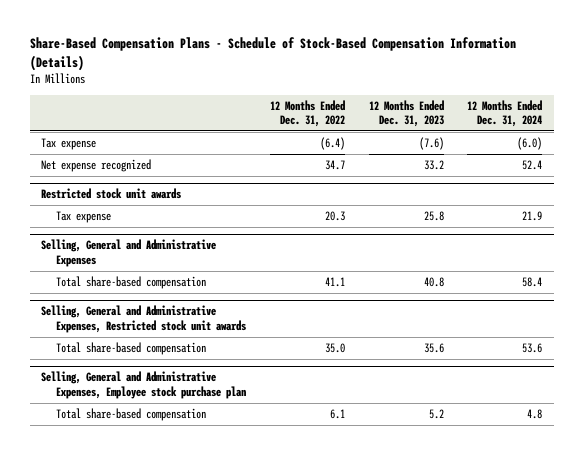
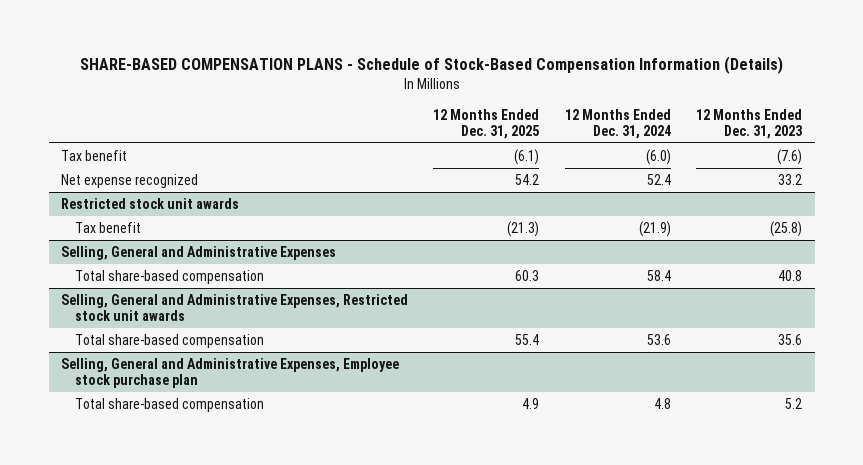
[29,37,516,71] Share-Based Compensation Plans - Schedule of Stock-Based Compensation Information (Details) -> [79,56,783,75] SHARE-BASED COMPENSATION PLANS - Schedule of Stock-Based Compensation Information (Details)
[269,99,345,128] 12 Months Ended Dec. 31, 2022 -> none
none -> [433,108,540,139] 12 Months Ended Dec. 31, 2025
[41,137,97,150] Tax expense -> [61,149,128,161] Tax benefit
[55,210,111,223] Tax expense -> [74,221,141,233] Tax benefit
[423,210,444,221] 25.8 -> [770,220,803,237] (25.8)
[522,210,543,221] 21.9 -> [638,220,671,237] (21.9)

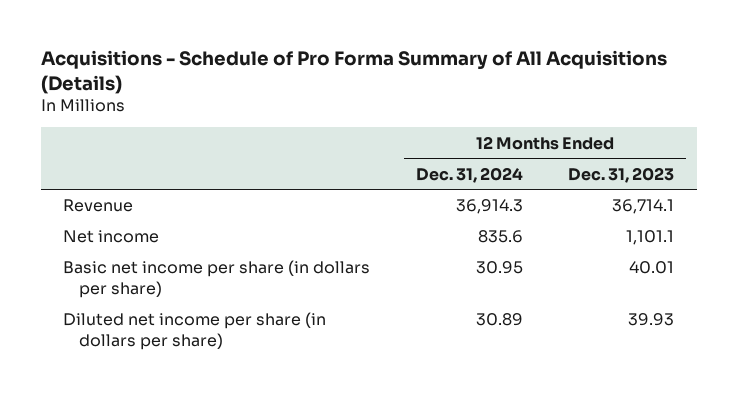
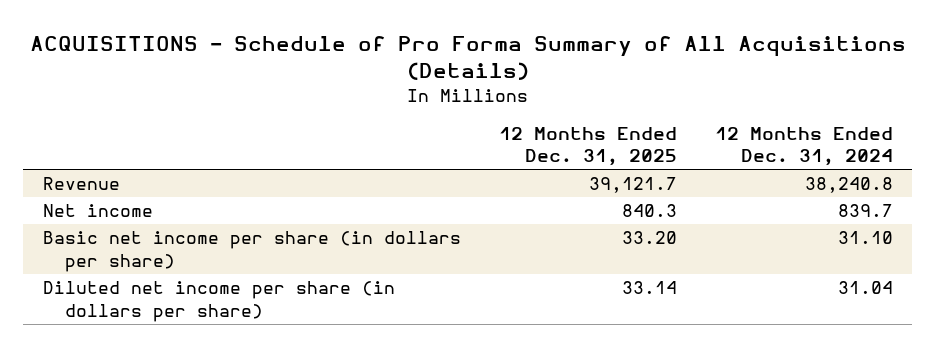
[40,50,667,94] Acquisitions - Schedule of Pro Forma Summary of All Acquisitions (Details) -> [29,35,906,81] ACQUISITIONS - Schedule of Pro Forma Summary of All Acquisitions (Details)
[568,166,675,183] Dec. 31, 2023 -> none
none -> [498,126,677,167] 12 Months Ended Dec. 31, 2025
[455,199,523,215] 36,914.3 -> [804,177,893,194] 38,240.8
[477,230,523,244] 835.6 -> [837,204,893,218] 839.7
[475,261,523,275] 30.95 -> [837,231,893,245] 31.10
[475,313,523,327] 30.89 -> [837,281,893,295] 31.04

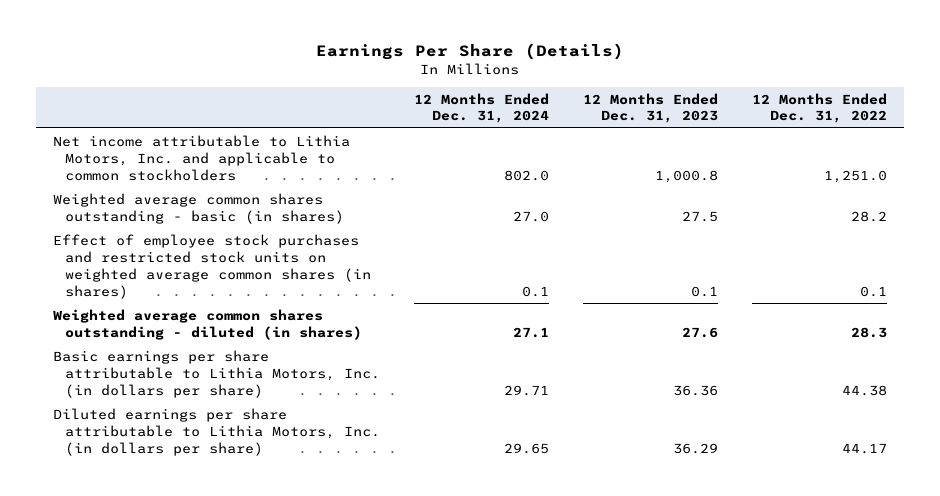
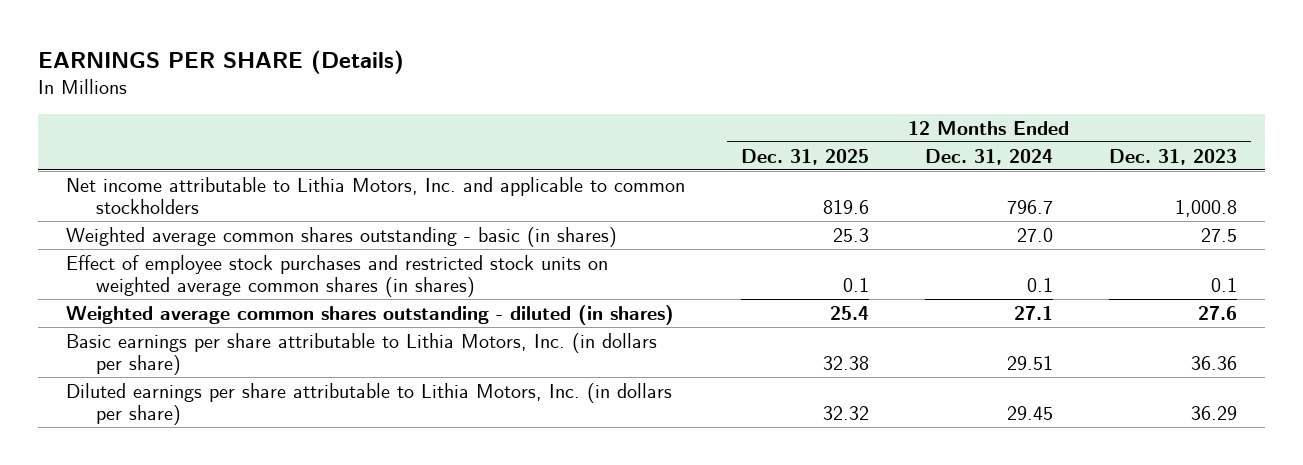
[316,43,625,61] Earnings Per Share (Details) -> [37,50,404,75] EARNINGS PER SHARE (Details)
[752,92,888,124] 12 Months Ended Dec. 31, 2022 -> none
none -> [741,148,870,165] Dec. 31, 2025
[503,169,549,181] 802.0 -> [1007,200,1054,215] 796.7
[503,384,549,396] 29.71 -> [1007,356,1054,371] 29.51
[503,442,549,454] 29.65 -> [1007,406,1054,421] 29.45

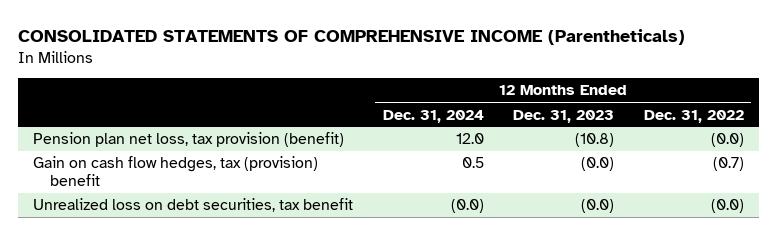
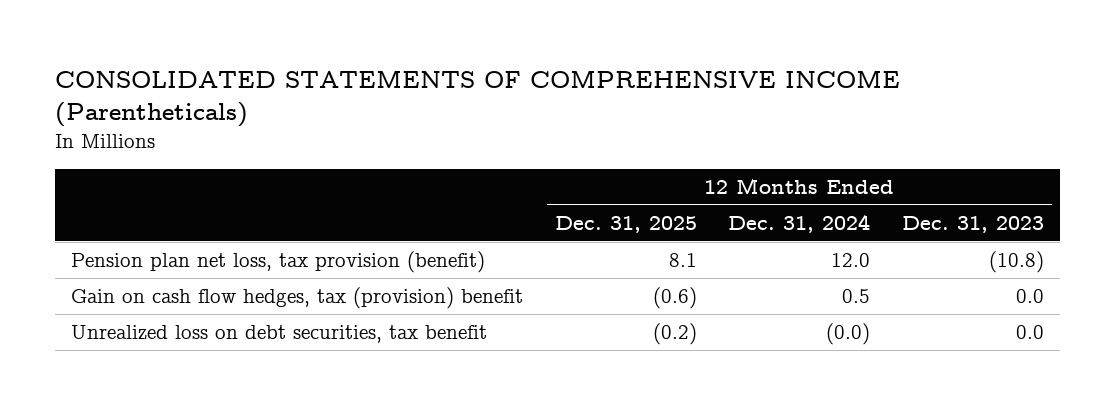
[644,109,745,123] Dec. 31, 2022 -> none
none -> [554,216,697,234] Dec. 31, 2025
[581,157,615,172] (0.0) -> [1016,289,1045,304] 0.0
[581,199,615,214] (0.0) -> [1016,325,1045,340] 0.0

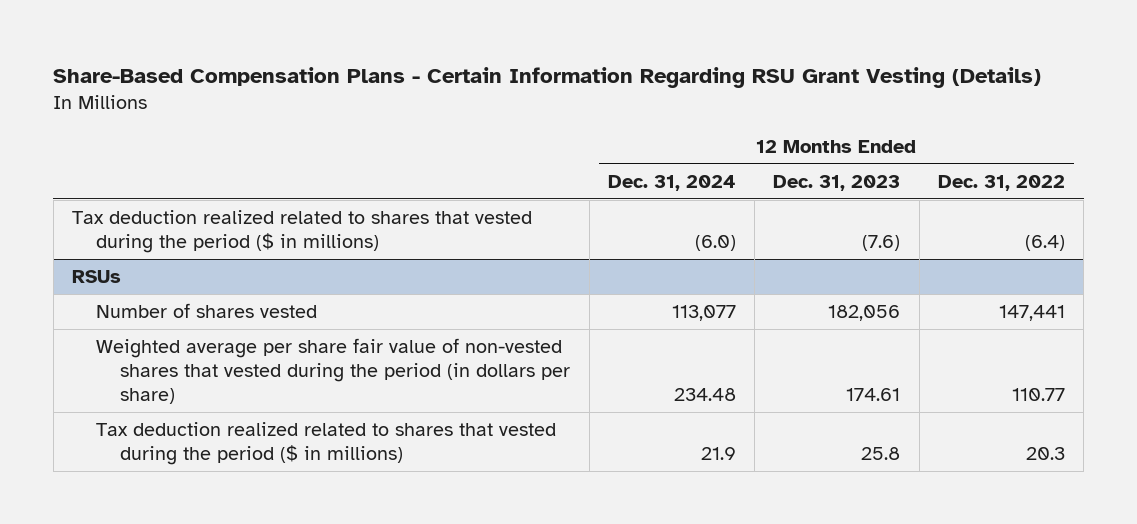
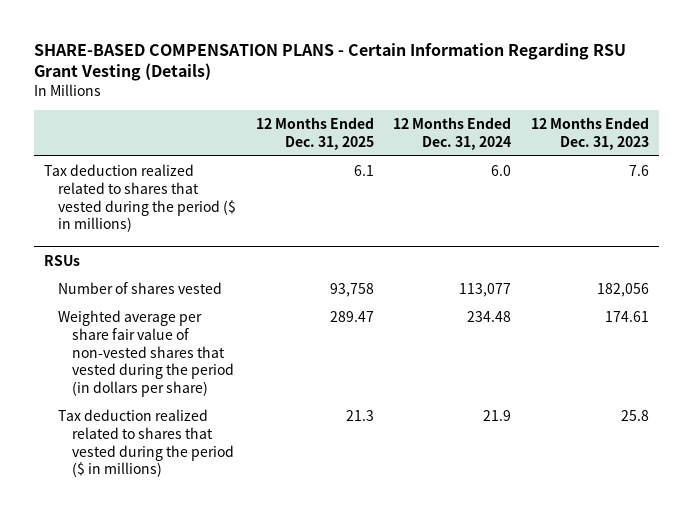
[53,67,1042,89] Share-Based Compensation Plans - Certain Information Regarding RSU Grant Vesting (Details) -> [33,42,626,82] SHARE-BASED COMPENSATION PLANS - Certain Information Regarding RSU Grant Vesting (Details)
[937,174,1065,191] Dec. 31, 2022 -> none
none -> [255,117,374,150] 12 Months Ended Dec. 31, 2025
[694,234,736,251] (6.0) -> [491,164,512,176] 6.0
[862,234,901,251] (7.6) -> [629,164,650,176] 7.6

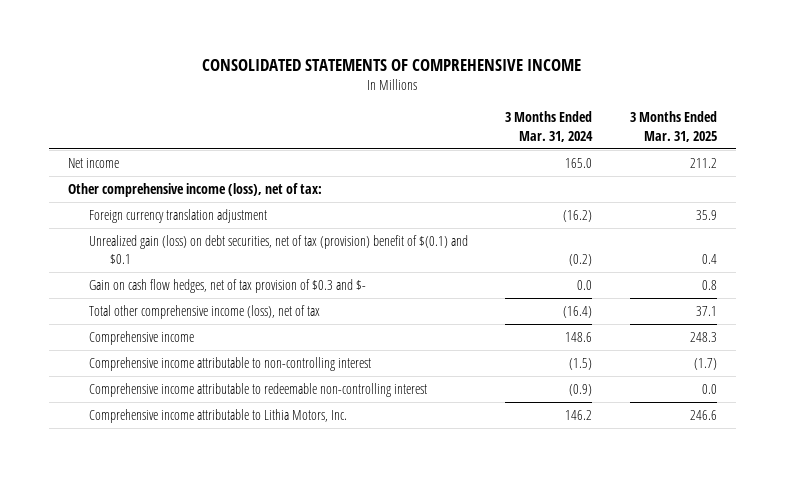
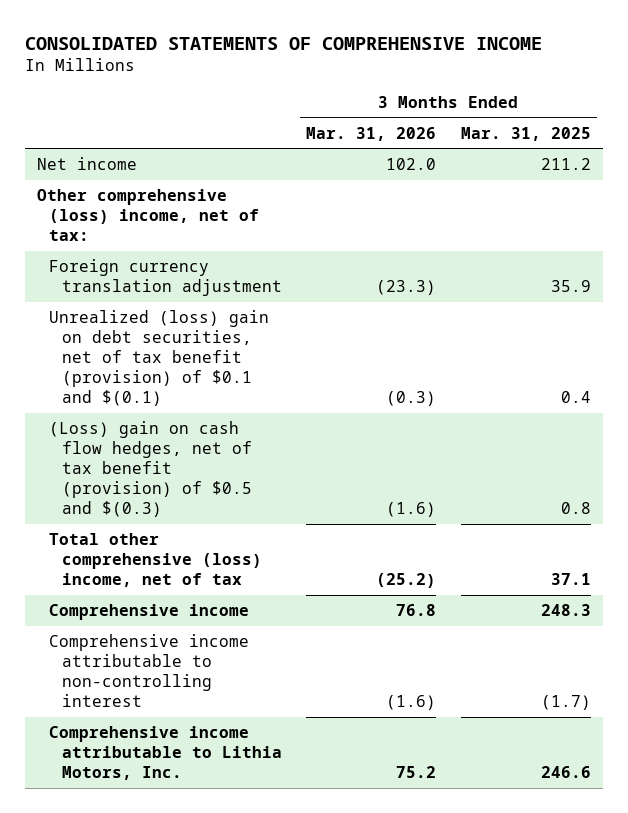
[505,111,594,142] 3 Months Ended Mar. 31, 2024 -> none
none -> [306,126,437,141] Mar. 31, 2026
[67,183,322,198] Other comprehensive income (loss), net of tax: -> [36,189,260,242] Other comprehensive (loss) income, net of tax:
[88,235,468,265] Unrealized gain (loss) on debt securities, net of tax (provision) benefit of $(0.1) and $0.1 -> [49,310,270,407] Unrealized (loss) gain on debt securities, net of tax benefit (provision) of $0.1 and $(0.1)
[88,279,366,294] Gain on cash flow hedges, net of tax provision of $0.3 and $- -> [49,421,252,518] (Loss) gain on cash flow hedges, net of tax benefit (provision) of $0.5 and $(0.3)
[88,305,320,320] Total other comprehensive income (loss), net of tax -> [49,533,262,588] Total other comprehensive (loss) income, net of tax
[88,383,427,398] Comprehensive income attributable to redeemable non-controlling interest -> none

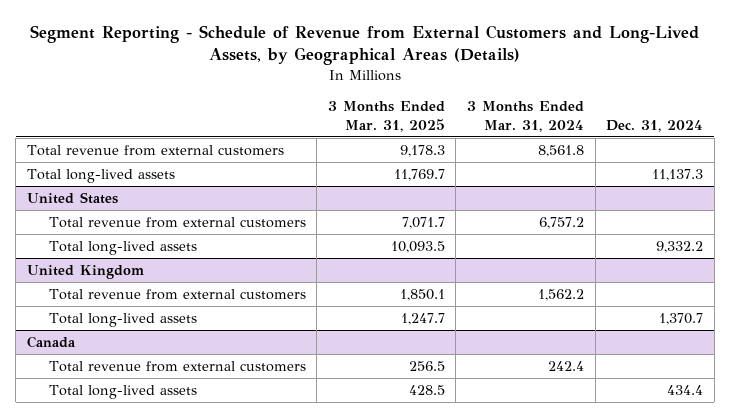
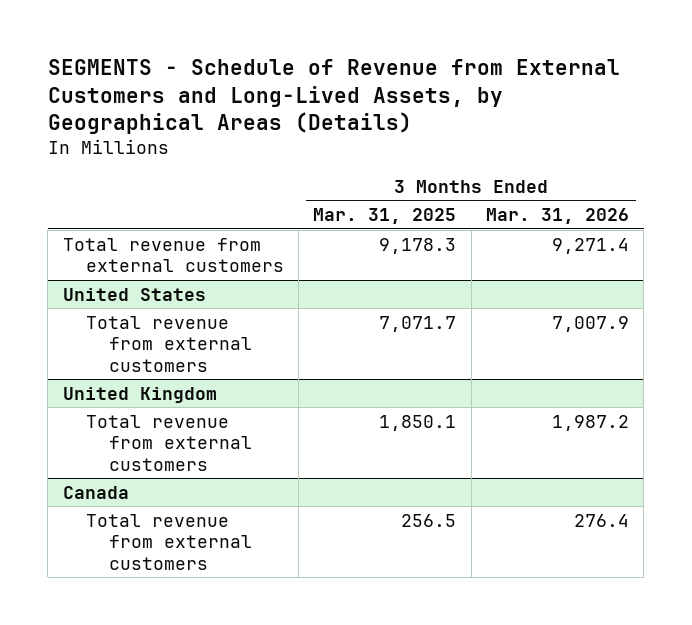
[30,25,700,66] Segment Reporting - Schedule of Revenue from External Customers and Long-Lived Assets, by Geographical Areas (Details) -> [47,59,620,135] SEGMENTS - Schedule of Revenue from External Customers and Long-Lived Assets, by Geographical Areas (Details)
[466,101,584,132] 3 Months Ended Mar. 31, 2024 -> none
[606,119,704,132] Dec. 31, 2024 -> none
none -> [485,207,629,224] Mar. 31, 2026
[26,168,175,183] Total long-lived assets -> none
[48,240,197,255] Total long-lived assets -> none
[48,312,197,327] Total long-lived assets -> none
[48,384,197,399] Total long-lived assets -> none

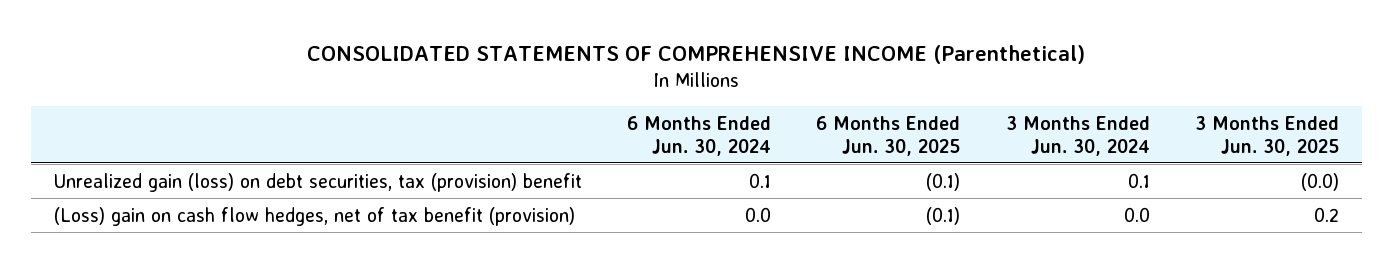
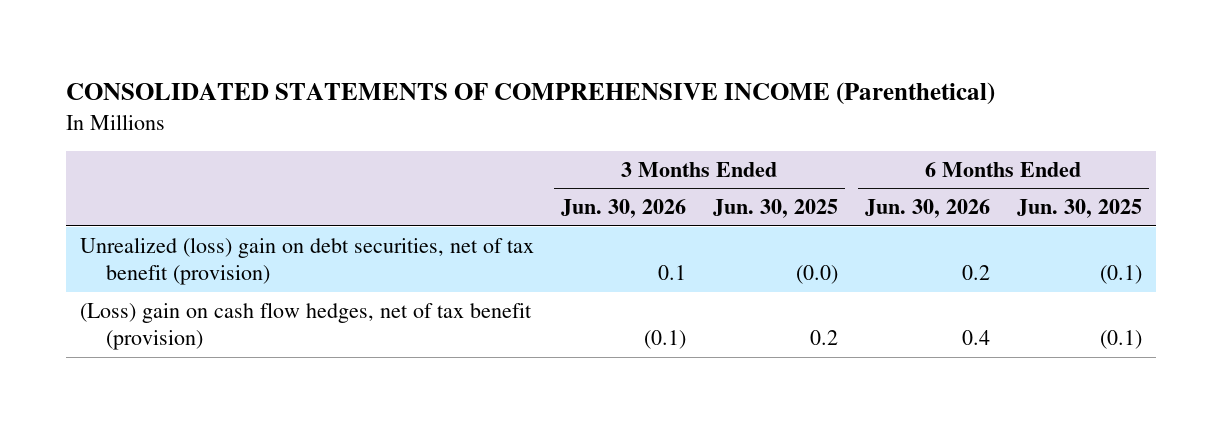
[626,115,771,156] 6 Months Ended Jun. 30, 2024 -> none
[1005,115,1150,156] 3 Months Ended Jun. 30, 2024 -> none
none -> [560,199,686,219] Jun. 30, 2026
none -> [864,199,990,219] Jun. 30, 2026
[53,172,582,192] Unrealized gain (loss) on debt securities, tax (provision) benefit -> [79,236,534,286] Unrealized (loss) gain on debt securities, net of tax benefit (provision)

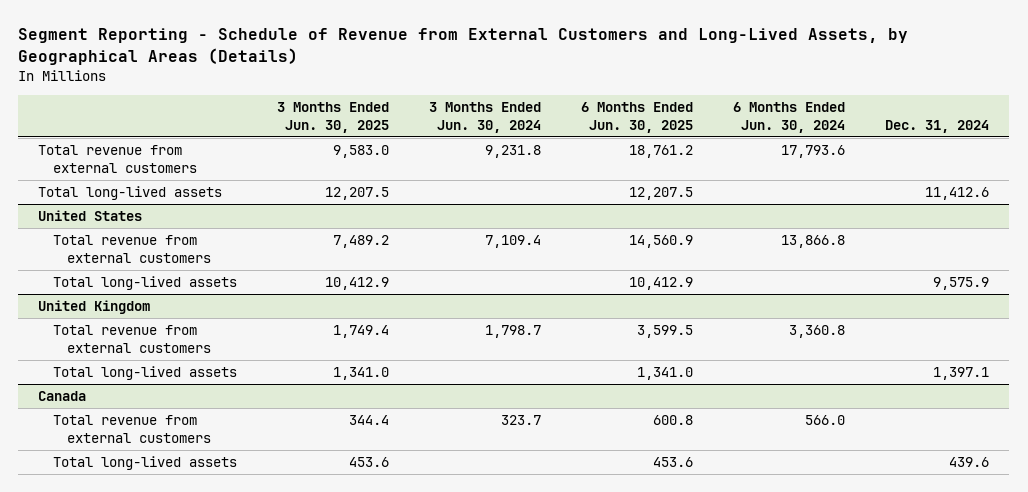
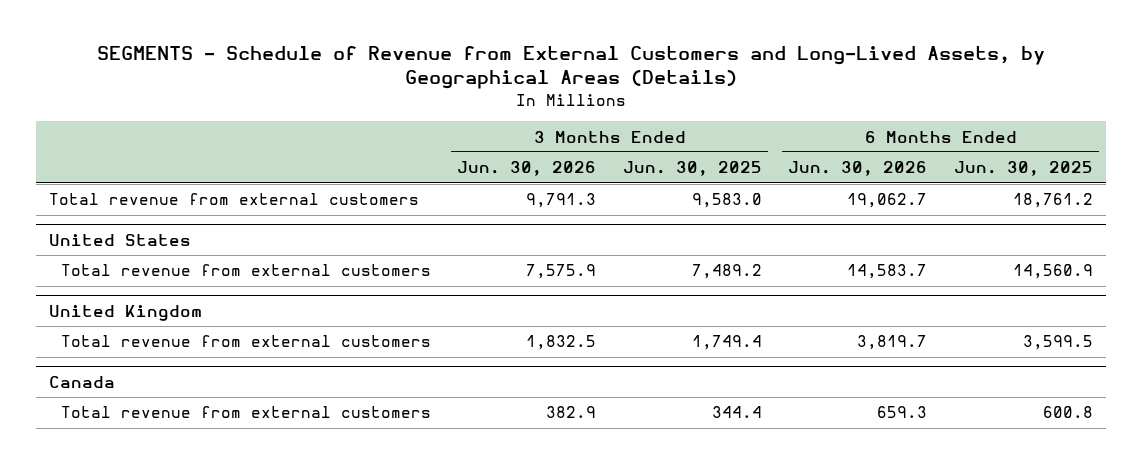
[18,28,909,65] Segment Reporting - Schedule of Revenue from External Customers and Long-Lived Assets, by Geographical Areas (Details) -> [96,45,1045,90] SEGMENTS - Schedule of Revenue from External Customers and Long-Lived Assets, by Geographical Areas (Details)
[429,101,542,133] 3 Months Ended Jun. 30, 2024 -> none
[733,101,846,133] 6 Months Ended Jun. 30, 2024 -> none
[885,119,990,133] Dec. 31, 2024 -> none
none -> [457,161,597,177] Jun. 30, 2026
none -> [788,161,928,177] Jun. 30, 2026
[38,185,223,200] Total long-lived assets -> none
[52,275,237,290] Total long-lived assets -> none
[52,365,237,380] Total long-lived assets -> none
[52,455,237,470] Total long-lived assets -> none

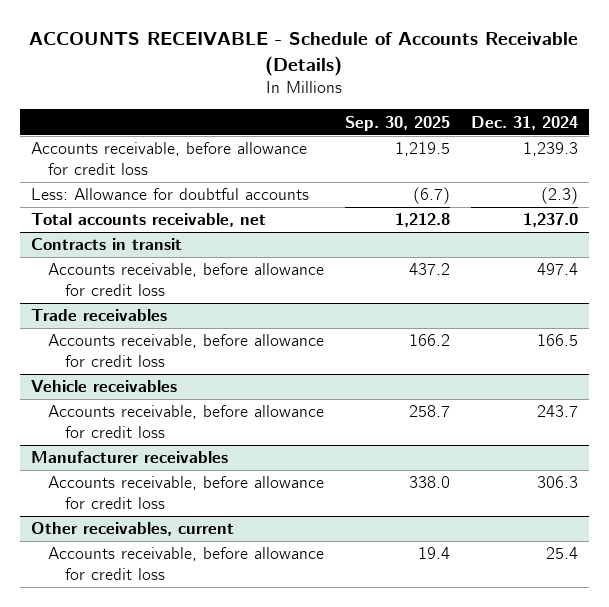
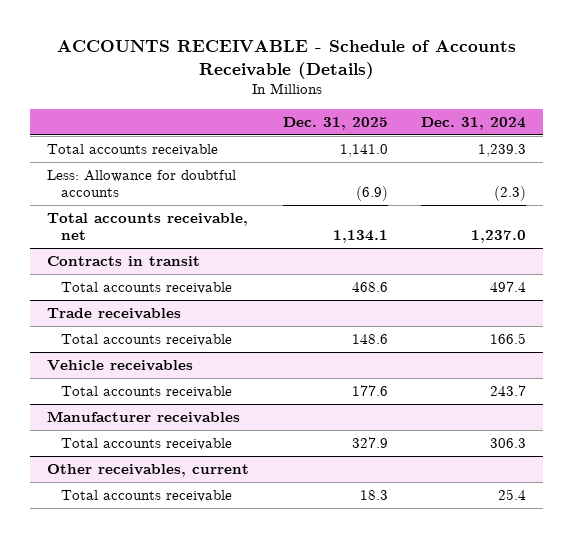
[345,115,451,131] Sep. 30, 2025 -> none
none -> [282,116,388,130] Dec. 31, 2025
[30,142,307,175] Accounts receivable, before allowance for credit loss -> [46,144,218,157] Total accounts receivable
[47,263,324,296] Accounts receivable, before allowance for credit loss -> [60,282,232,295] Total accounts receivable
[47,334,324,367] Accounts receivable, before allowance for credit loss -> [60,334,232,347] Total accounts receivable
[47,405,324,438] Accounts receivable, before allowance for credit loss -> [60,386,232,399] Total accounts receivable
[47,476,324,509] Accounts receivable, before allowance for credit loss -> [60,438,232,451] Total accounts receivable
[47,547,324,580] Accounts receivable, before allowance for credit loss -> [60,490,232,503] Total accounts receivable

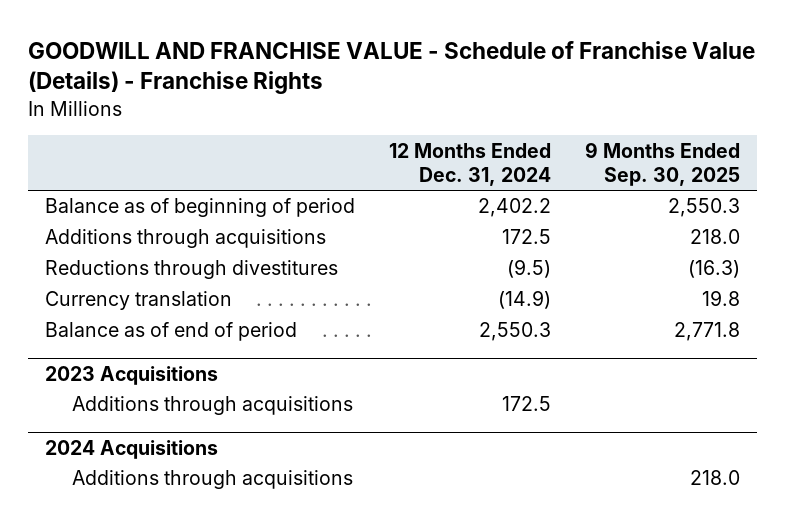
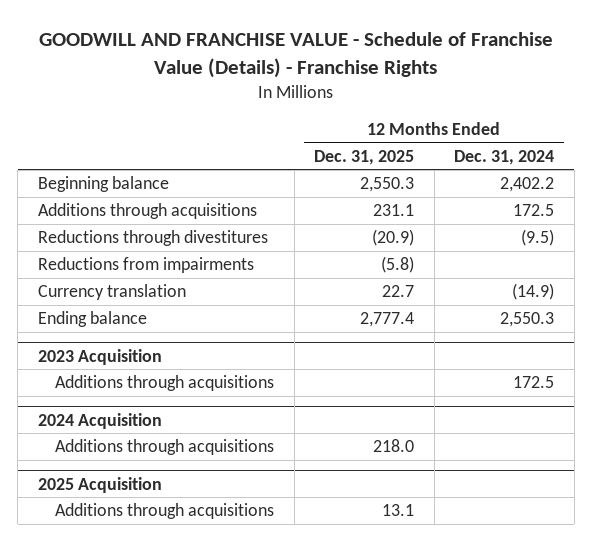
[585,141,741,186] 9 Months Ended Sep. 30, 2025 -> none
none -> [314,149,415,165] Dec. 31, 2025
[45,198,356,218] Balance as of beginning of period -> [37,176,169,193] Beginning balance
none -> [37,257,254,274] Reductions from impairments
[45,322,298,342] Balance as of end of period -> [37,311,147,328] Ending balance
[45,365,219,385] 2023 Acquisitions -> [37,348,162,365] 2023 Acquisition
[45,439,219,459] 2024 Acquisitions -> [37,412,162,429] 2024 Acquisition
none -> [37,476,162,493] 2025 Acquisition
none -> [54,503,274,520] Additions through acquisitions

